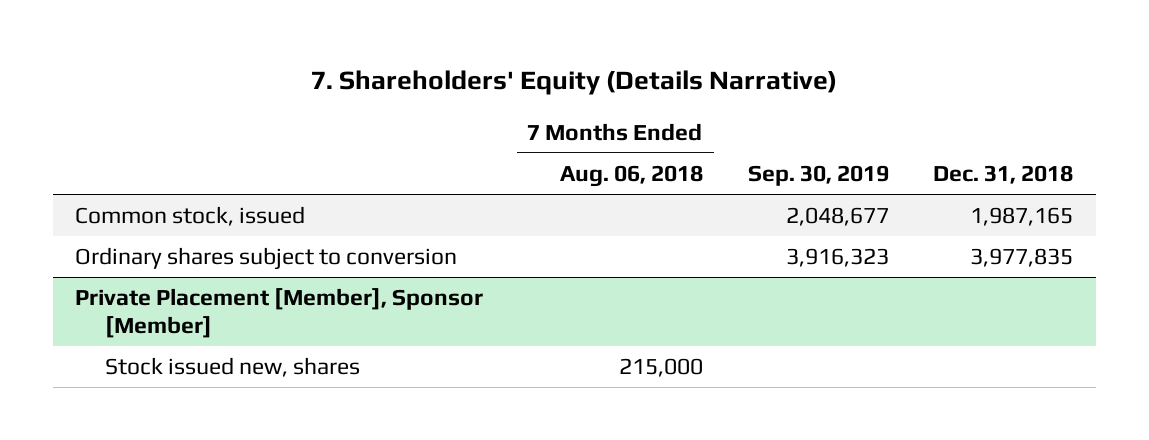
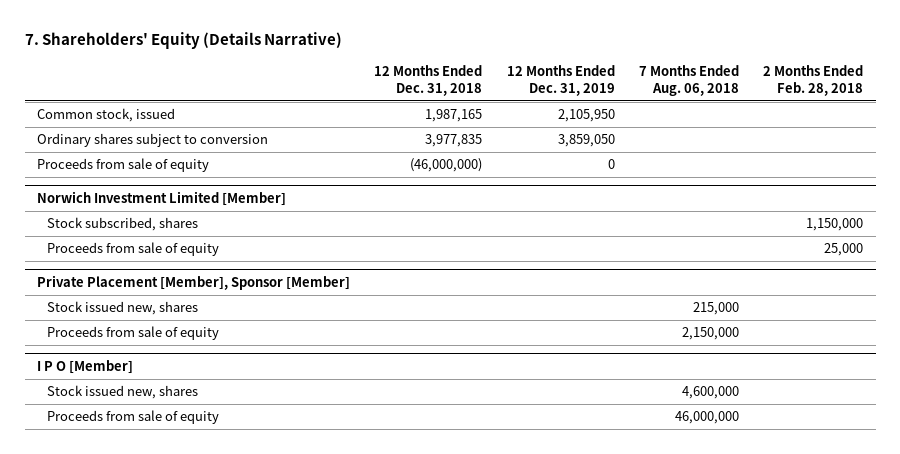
[747,165,889,187] Sep. 30, 2019 -> none
[933,165,1074,185] Dec. 31, 2018 -> none
none -> [374,64,483,97] 12 Months Ended Dec. 31, 2018
none -> [506,64,615,97] 12 Months Ended Dec. 31, 2019
none -> [763,64,864,97] 2 Months Ended Feb. 28, 2018
none -> [36,158,209,173] Proceeds from sale of equity
none -> [36,191,286,207] Norwich Investment Limited [Member]
none -> [47,217,199,232] Stock subscribed, shares
none -> [47,242,220,257] Proceeds from sale of equity
none -> [47,326,220,341] Proceeds from sale of equity
none -> [36,360,133,375] I P O [Member]
none -> [47,385,199,400] Stock issued new, shares
none -> [47,410,220,425] Proceeds from sale of equity

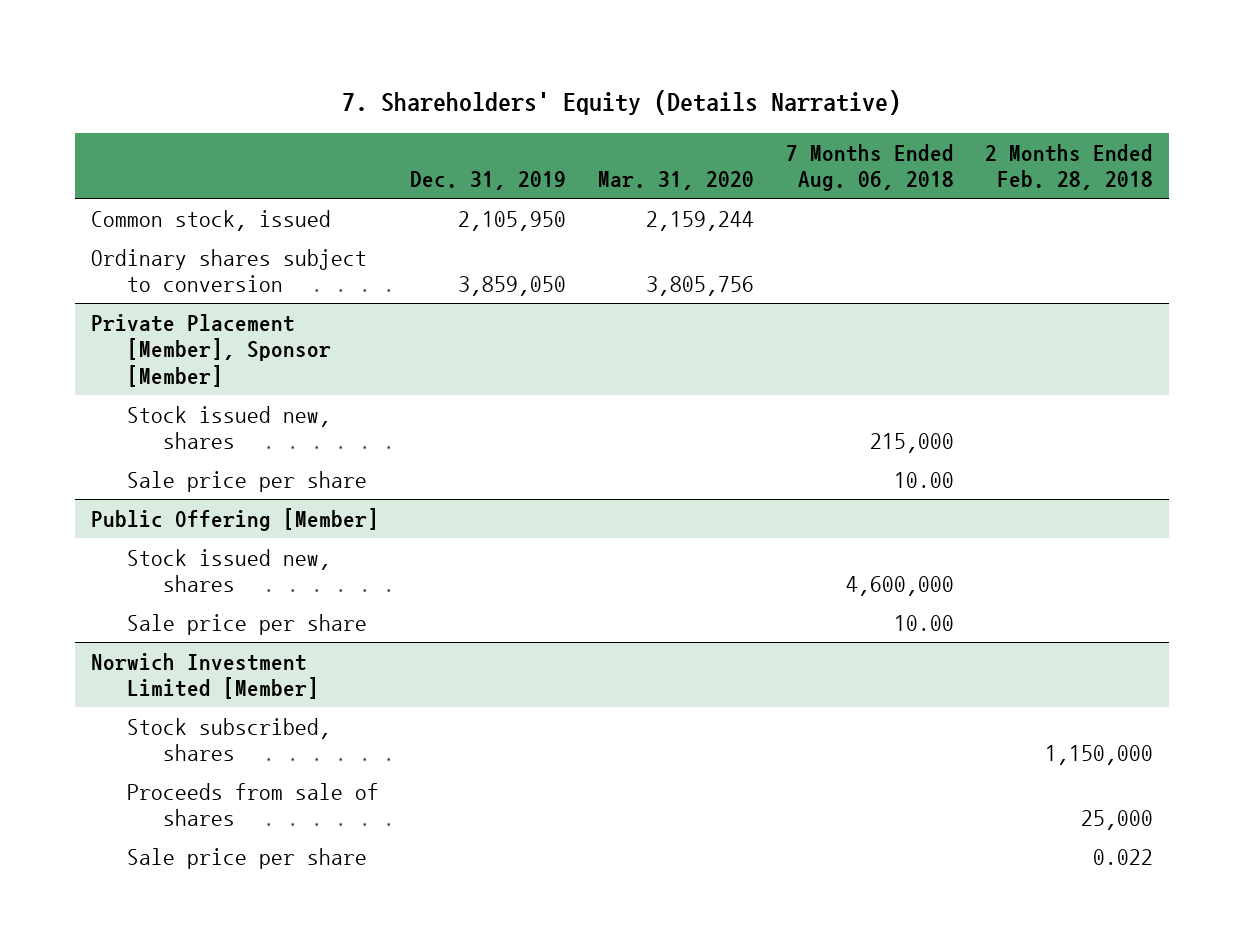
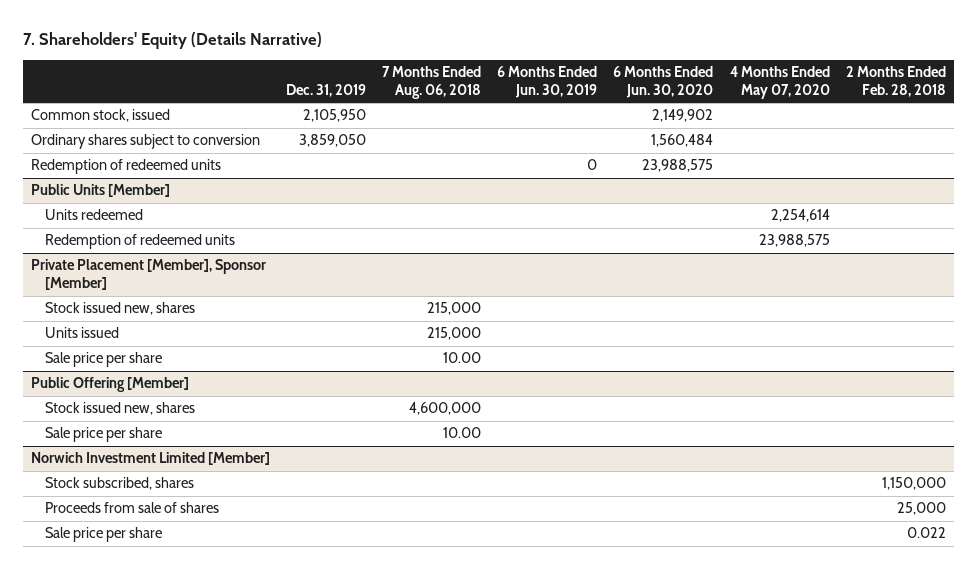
[598,171,755,191] Mar. 31, 2020 -> none
none -> [497,65,598,98] 6 Months Ended Jun. 30, 2019
none -> [613,65,714,98] 6 Months Ended Jun. 30, 2020
none -> [729,65,830,99] 4 Months Ended May 07, 2020
none -> [31,159,222,175] Redemption of redeemed units
none -> [31,184,171,198] Public Units [Member]
none -> [45,209,144,221] Units redeemed
none -> [45,234,236,250] Redemption of redeemed units
none -> [45,327,120,339] Units issued

